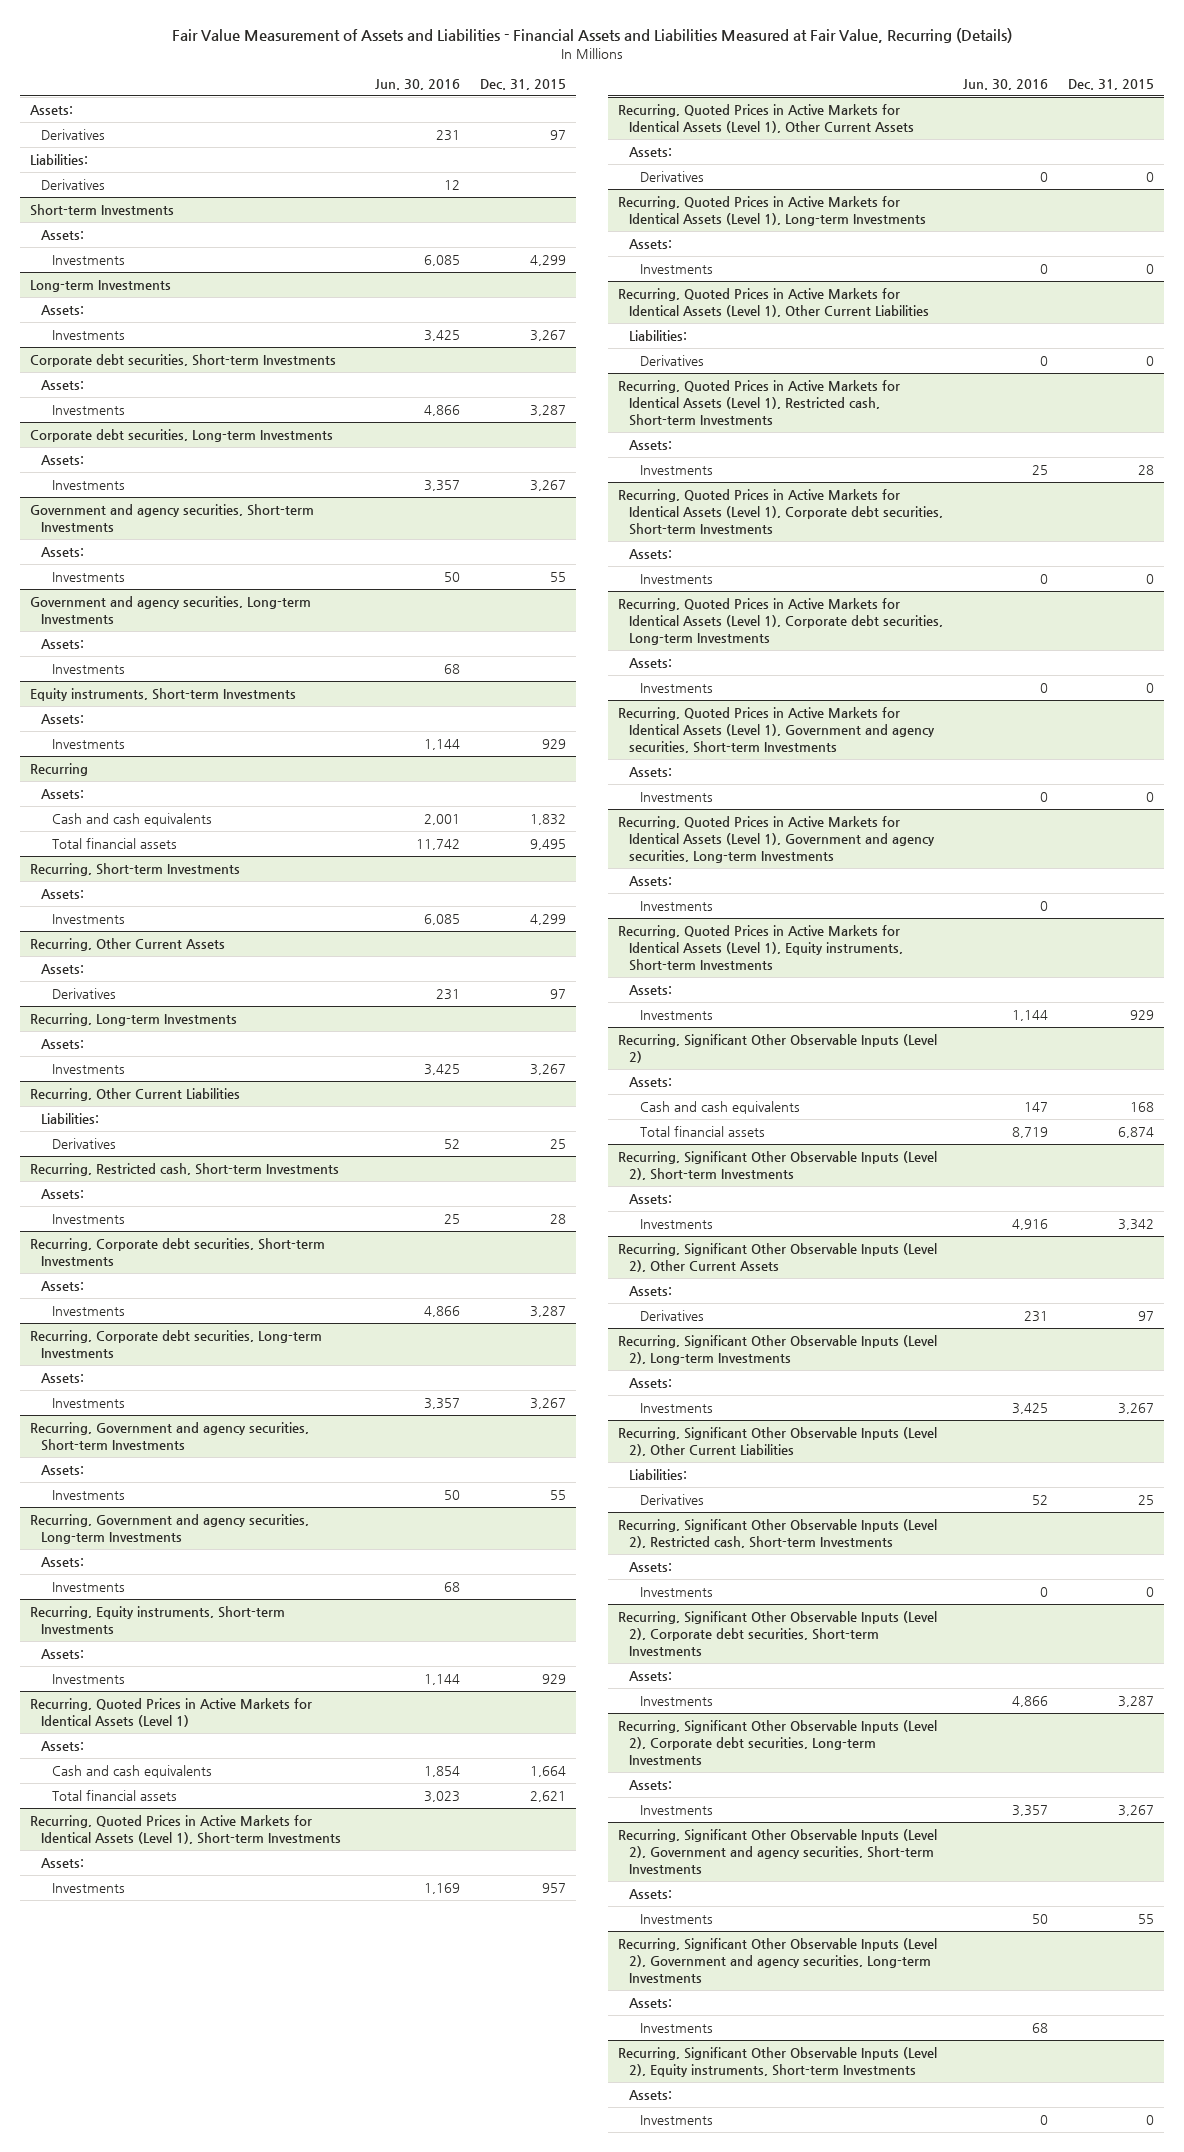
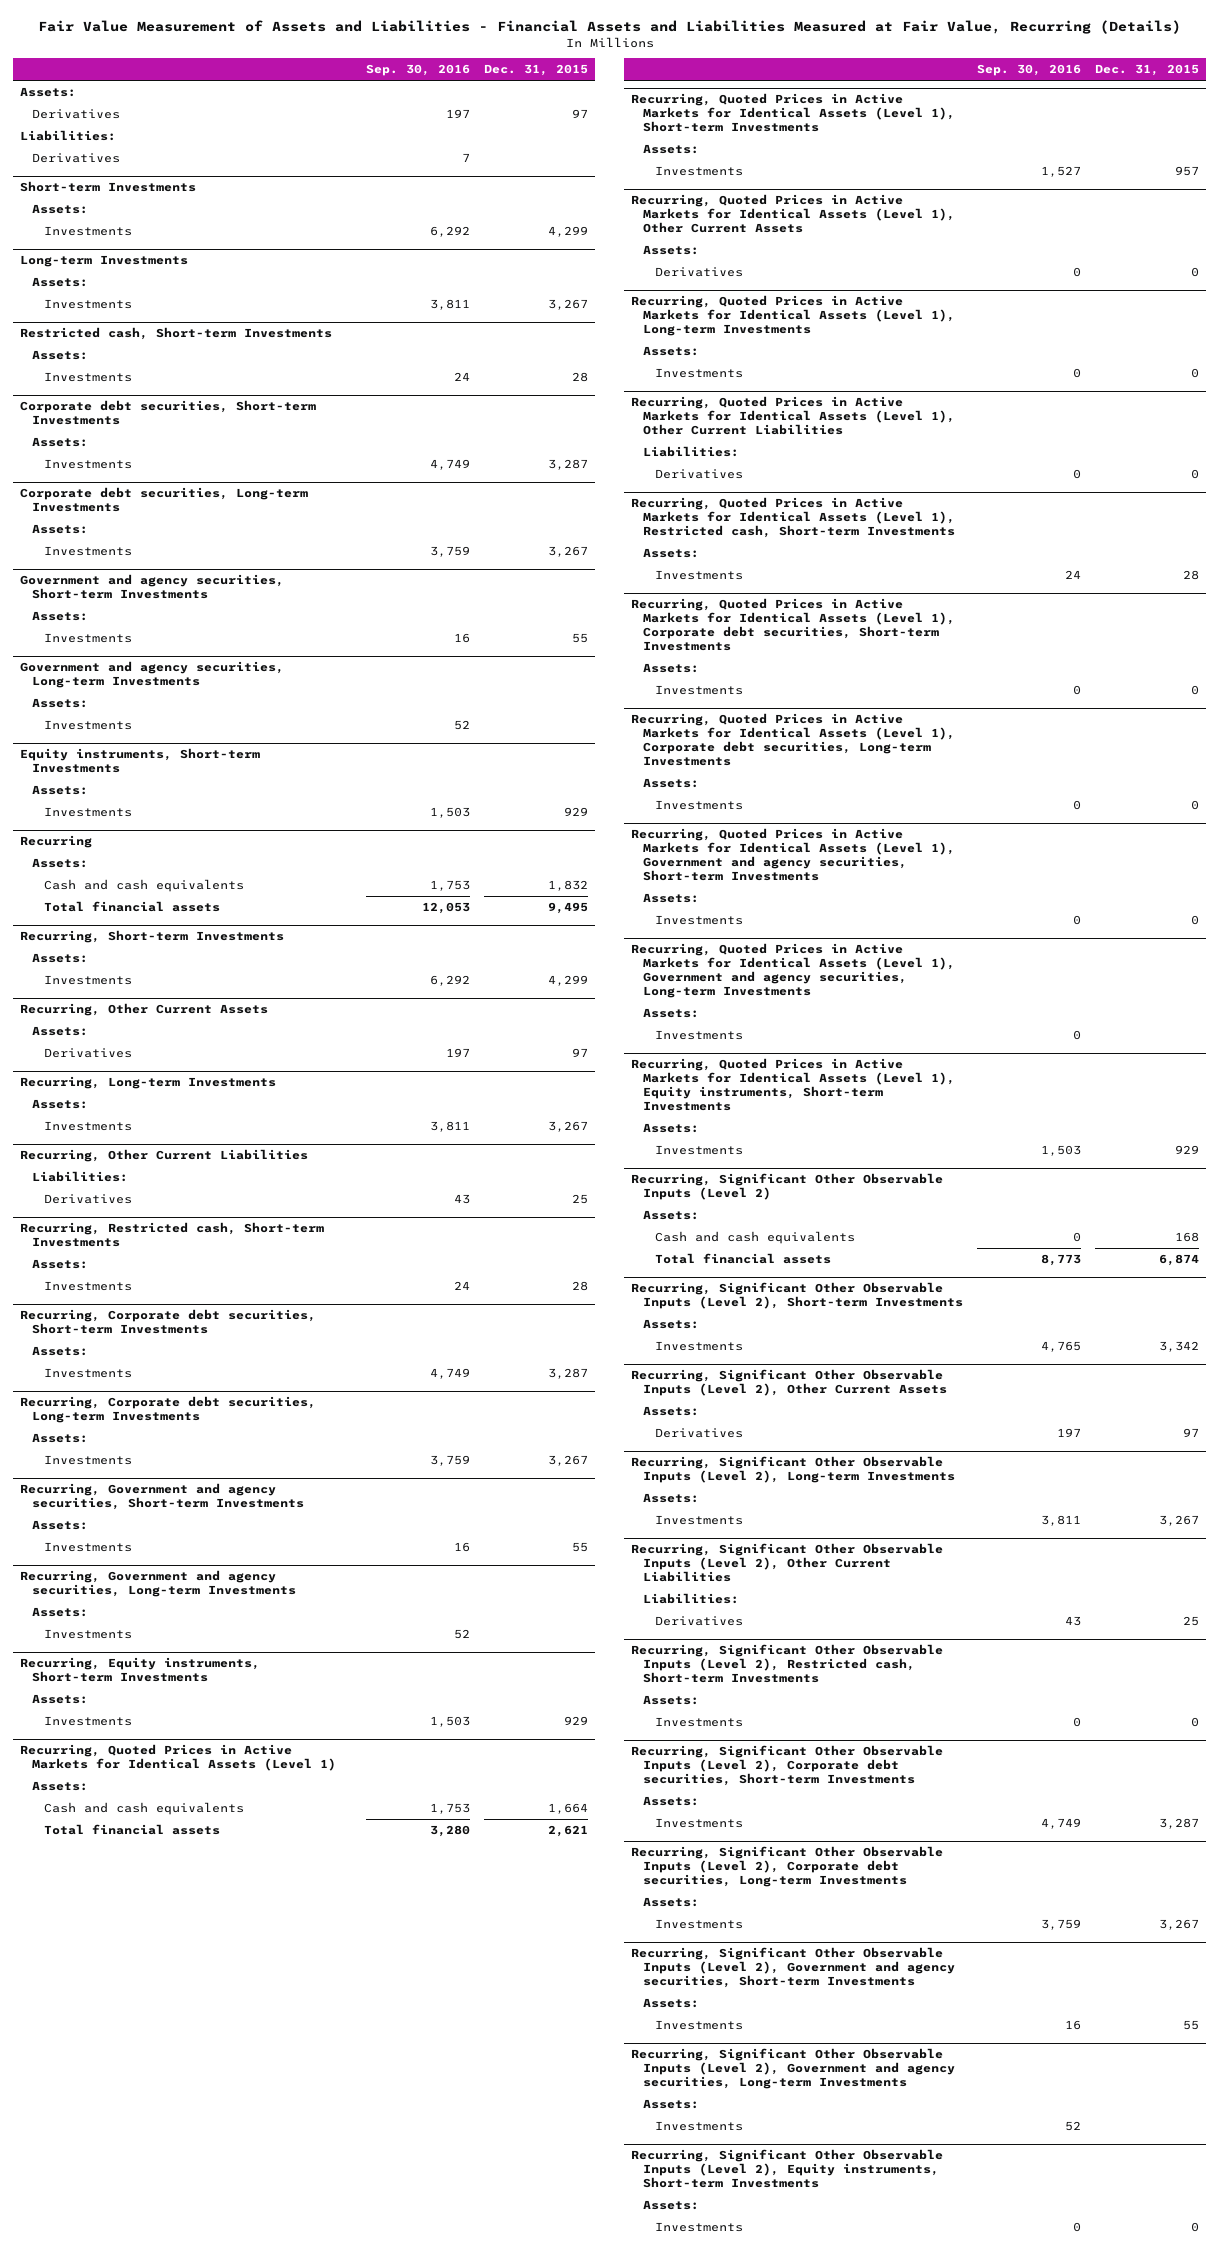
[374,78,460,90] Jun. 30, 2016 -> none
none -> [366,64,471,77] Sep. 30, 2016
none -> [20,327,333,341] Restricted cash, Short-term Investments
none -> [32,350,89,361] Assets:
none -> [44,372,133,383] Investments

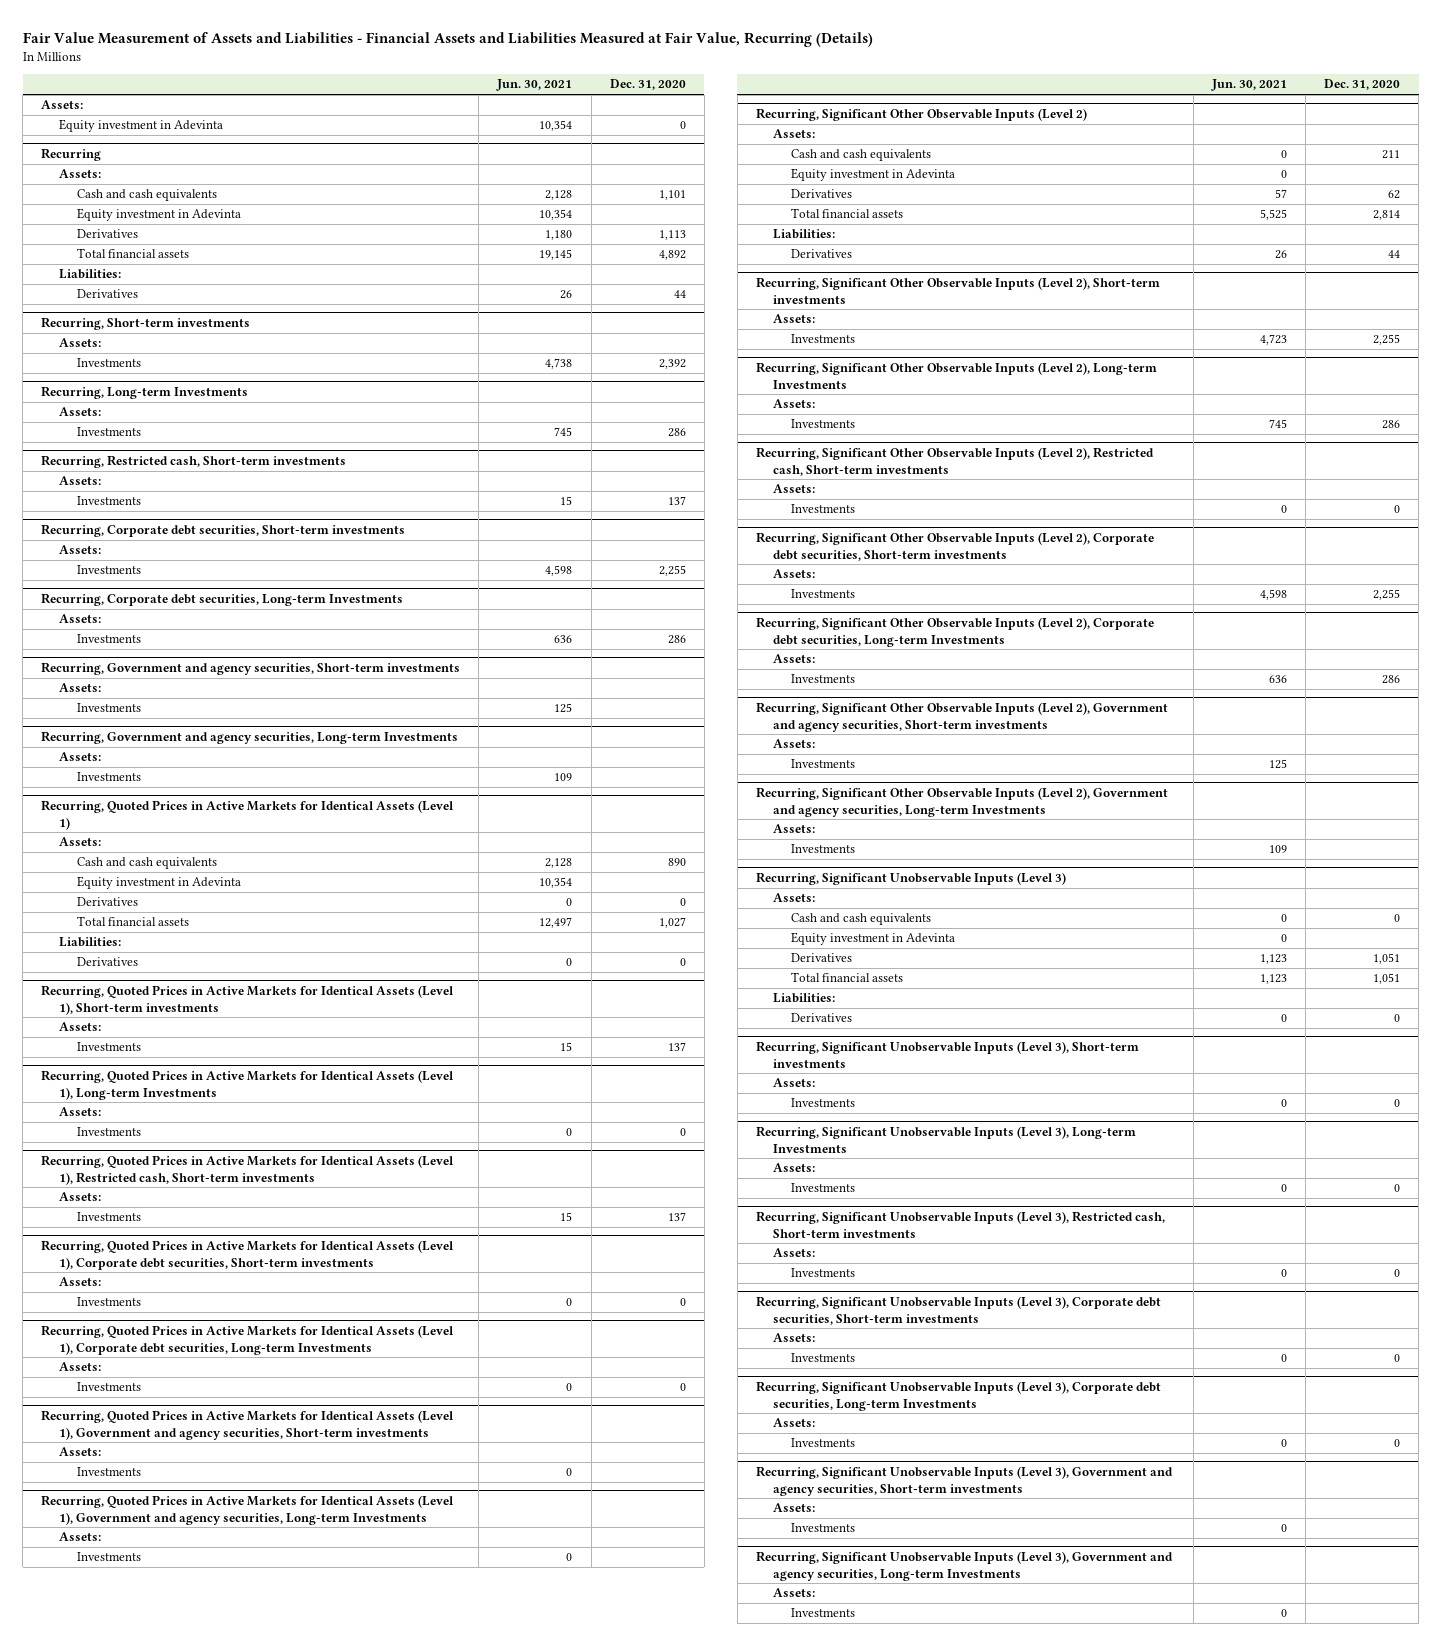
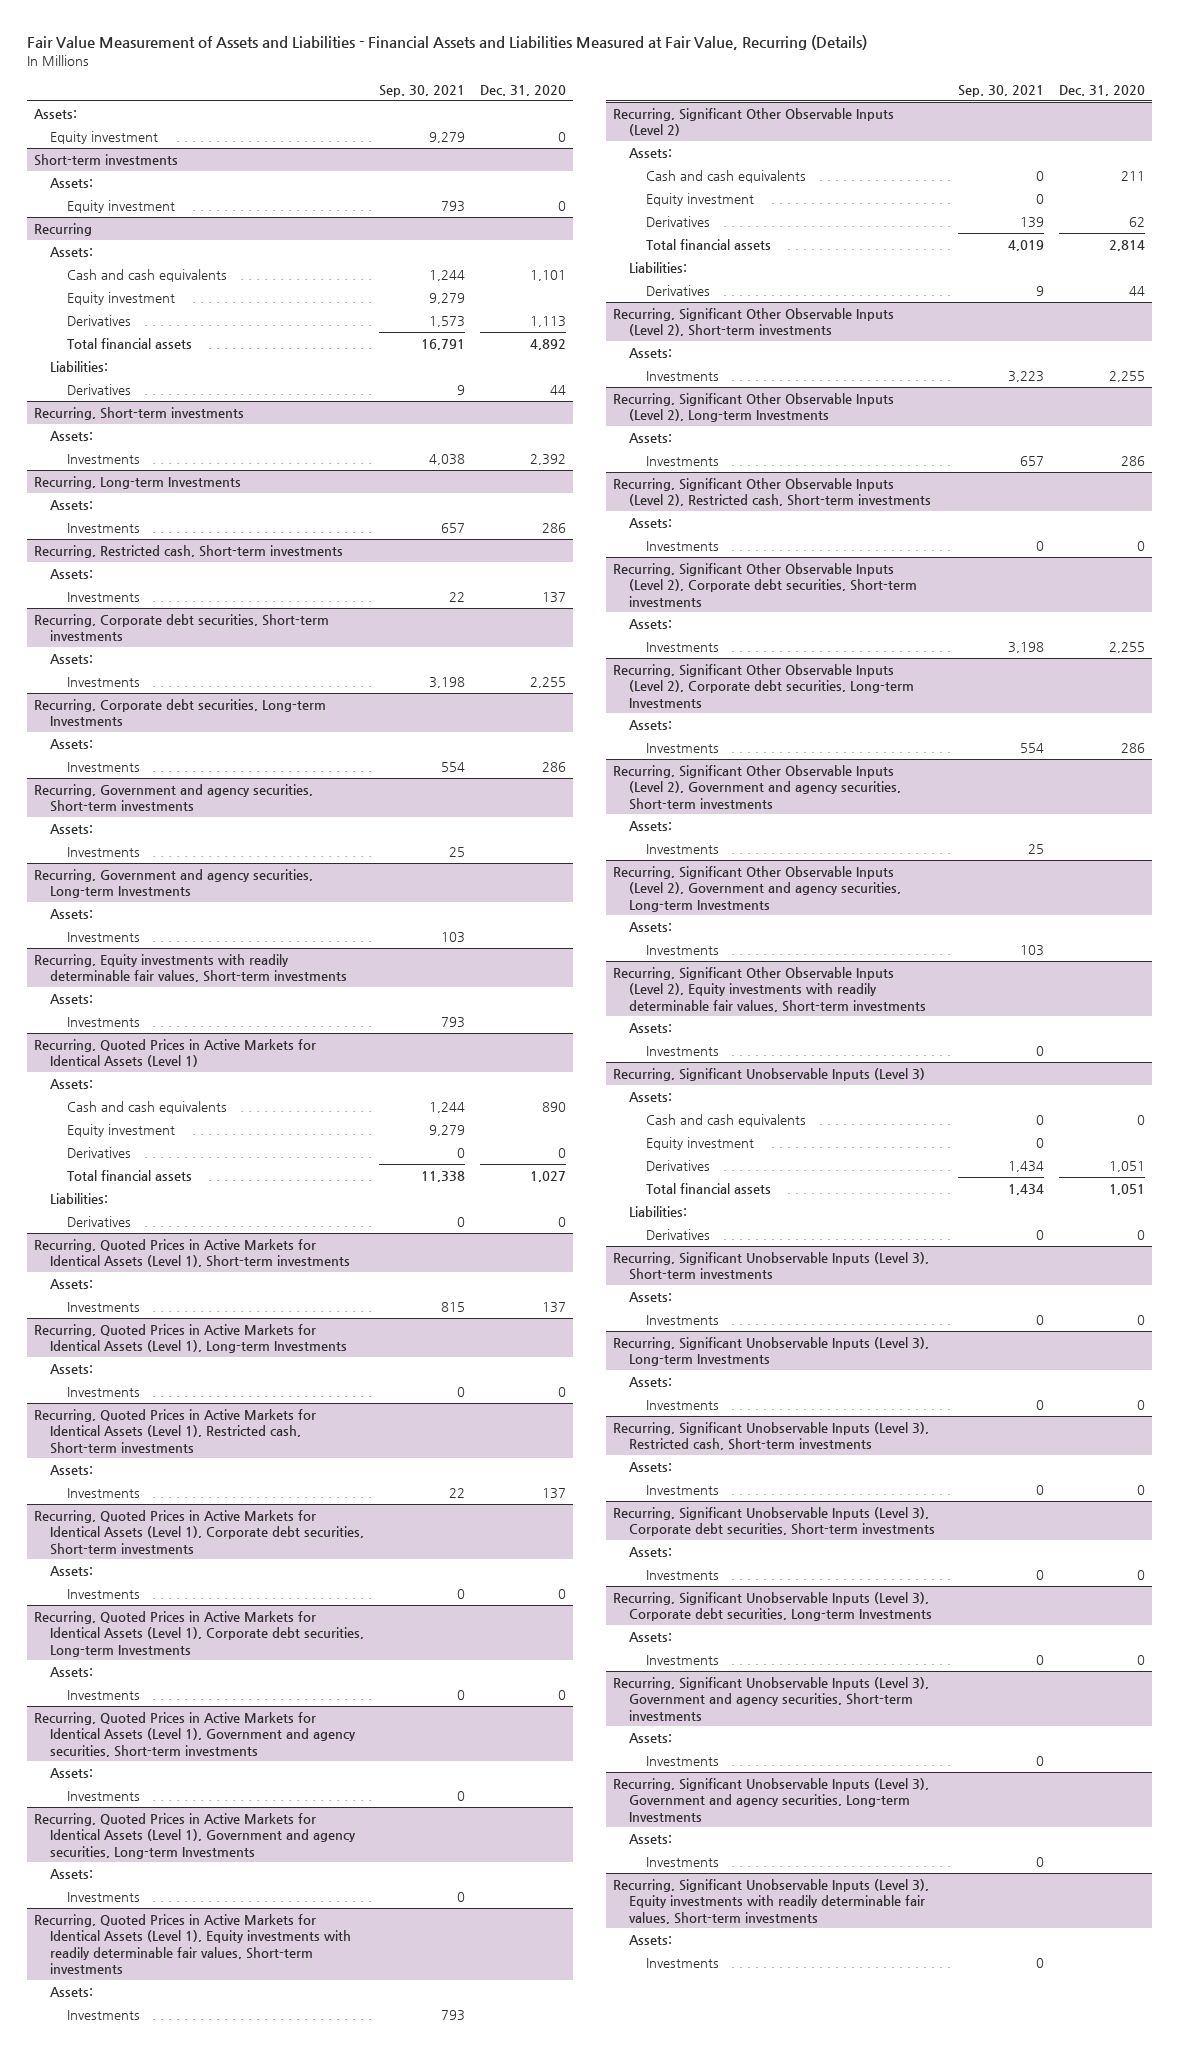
[496,79,573,92] Jun. 30, 2021 -> none
none -> [378,84,465,97] Sep. 30, 2021
[58,119,223,133] Equity investment in Adevinta -> [50,130,159,144] Equity investment
none -> [33,153,178,166] Short-term investments
none -> [50,177,94,188] Assets:
none -> [66,199,175,213] Equity investment
[76,208,241,222] Equity investment in Adevinta -> [66,291,175,305] Equity investment
none -> [33,953,348,983] Recurring, Equity investments with readily determinable fair values, Short-term investments
none -> [50,993,94,1004] Assets:
none -> [66,1016,140,1027] Investments
[76,876,241,890] Equity investment in Adevinta -> [66,1123,175,1137] Equity investment
none -> [33,1913,352,1975] Recurring, Quoted Prices in Active Markets for Identical Assets (Level 1), Equity investments with readily determinable fair values, Short-term investments
none -> [50,1986,94,1997] Assets:
none -> [66,2009,140,2020] Investments
[790,168,955,182] Equity investment in Adevinta -> [645,192,754,206] Equity investment
none -> [612,966,927,1012] Recurring, Significant Other Observable Inputs (Level 2), Equity investments with readily determinable fair values, Short-term investments
none -> [629,1022,673,1033] Assets:
none -> [645,1045,719,1056] Investments
[790,932,955,946] Equity investment in Adevinta -> [645,1136,754,1150] Equity investment
none -> [612,1878,929,1924] Recurring, Significant Unobservable Inputs (Level 3), Equity investments with readily determinable fair values, Short-term investments
none -> [629,1934,673,1945] Assets:
none -> [645,1957,719,1968] Investments

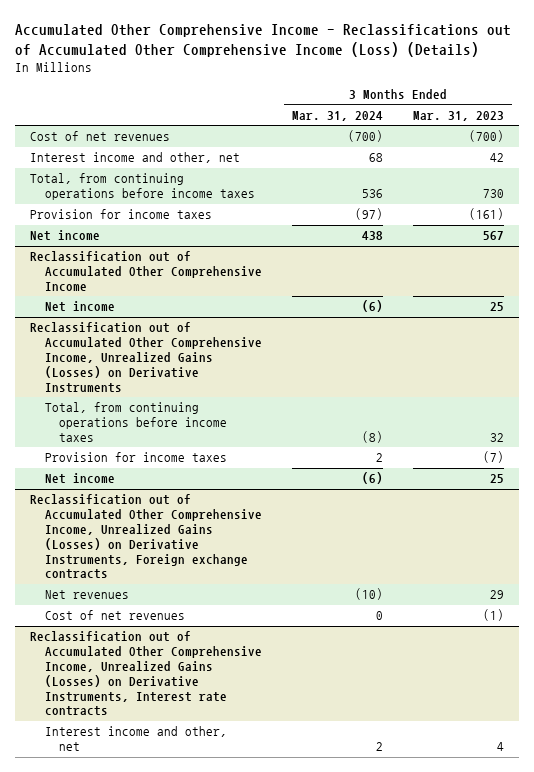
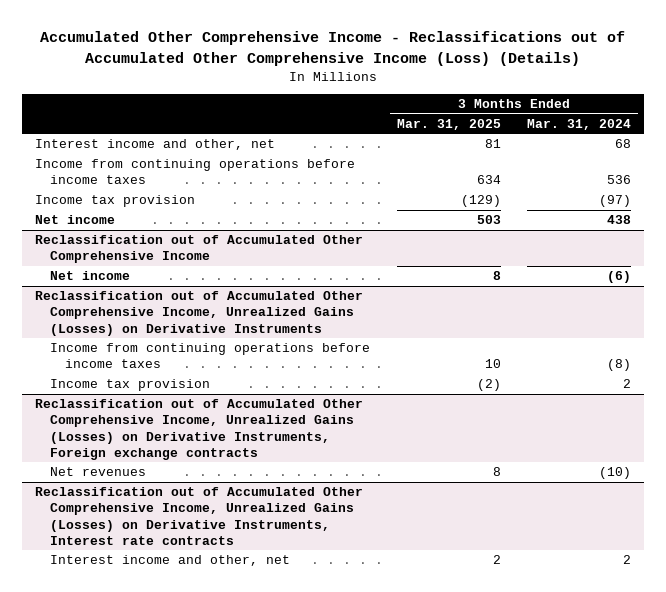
[413,110,505,121] Mar. 31, 2023 -> none
none -> [396,118,501,130] Mar. 31, 2025
[29,131,170,142] Cost of net revenues -> none
[29,173,255,201] Total, from continuing operations before income taxes -> [34,159,355,185] Income from continuing operations before income taxes
[29,209,212,220] Provision for income taxes -> [34,195,195,208] Income tax provision
[44,473,115,485] Net income -> none
[44,402,228,442] Total, from continuing operations before income taxes -> [50,343,371,369] Income from continuing operations before income taxes
[44,452,227,463] Provision for income taxes -> [50,379,211,392] Income tax provision
[44,610,185,621] Cost of net revenues -> none

